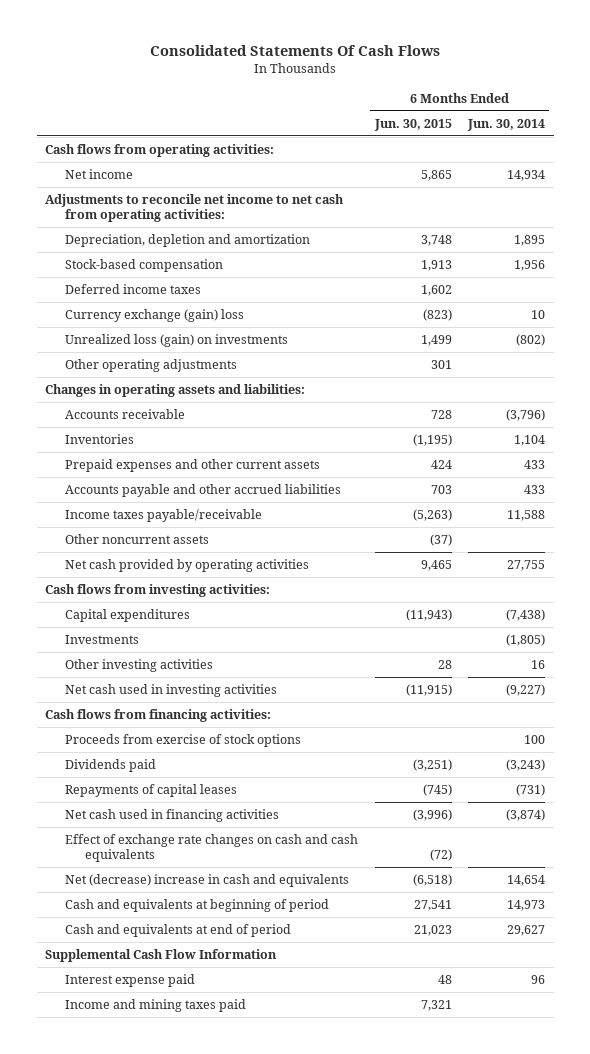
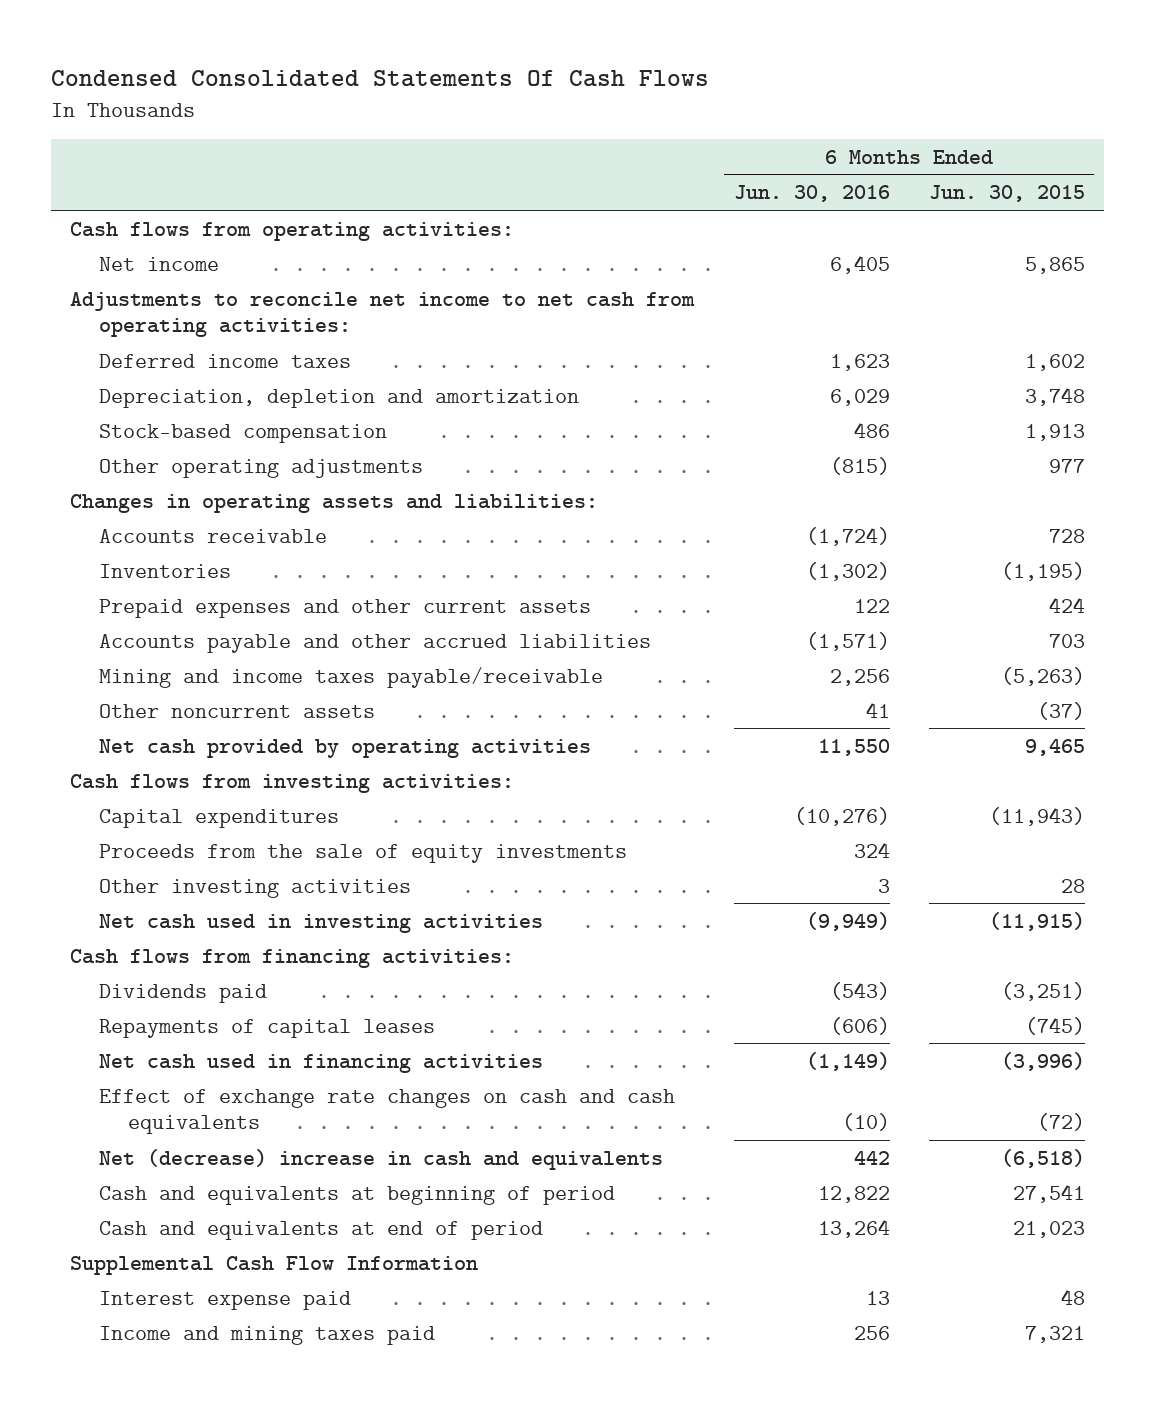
[150,45,441,57] Consolidated Statements Of Cash Flows -> [50,70,709,88] Condensed Consolidated Statements Of Cash Flows
[467,118,546,131] Jun. 30, 2014 -> none
none -> [733,185,890,203] Jun. 30, 2016
[64,283,201,294] Deferred income taxes -> [99,353,352,368] Deferred income taxes
[64,308,244,322] Currency exchange (gain) loss -> none
[64,333,288,347] Unrealized loss (gain) on investments -> none
[430,359,452,369] 301 -> [1048,458,1085,473] 977
[64,508,262,522] Income taxes payable/receivable -> [99,666,604,688] Mining and income taxes payable/receivable
[64,634,139,644] Investments -> none
none -> [99,843,628,863] Proceeds from the sale of equity investments
[64,733,301,747] Proceeds from exercise of stock options -> none

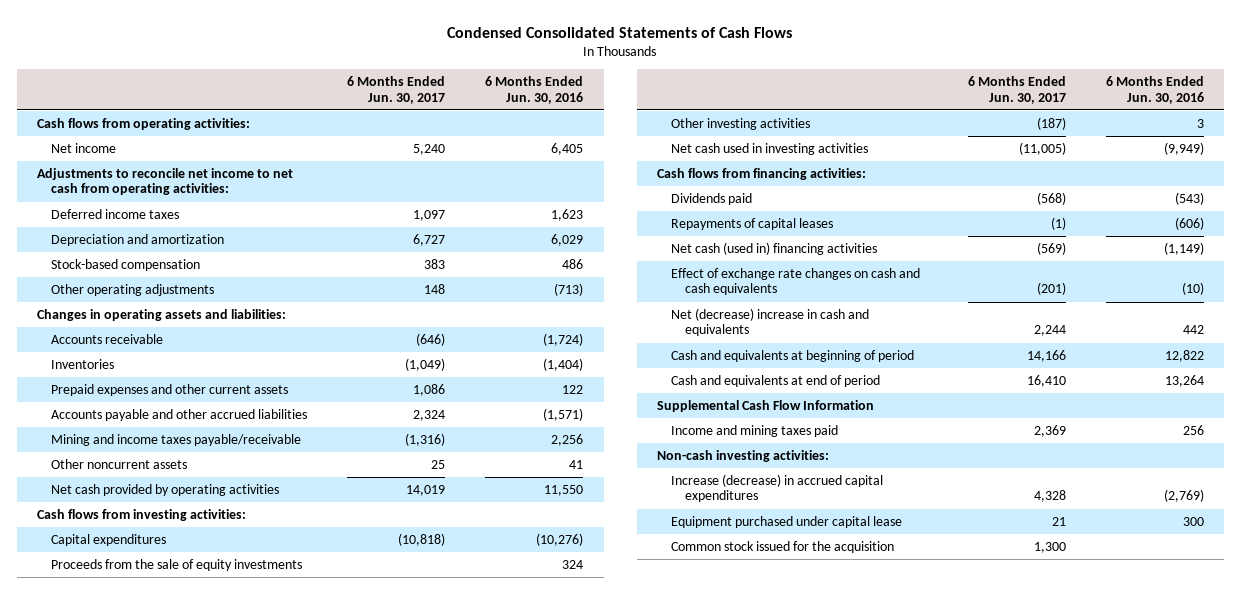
[50,70,709,88] Condensed Consolidated Statements Of Cash Flows -> [447,26,793,38] Condensed Consolidated Statements of Cash Flows
[928,185,1085,203] Jun. 30, 2015 -> none
none -> [347,76,446,104] 6 Months Ended Jun. 30, 2017
[99,388,580,408] Depreciation, depletion and amortization -> [50,233,224,246] Depreciation and amortization
[829,456,890,475] (815) -> [554,282,584,296] (713)
[805,561,890,581] (1,302) -> [543,357,584,371] (1,404)
[99,1053,544,1073] Net cash used in financing activities -> [671,241,878,255] Net cash (used in) financing activities
[99,1290,352,1310] Interest expense paid -> none
none -> [657,449,830,462] Non-cash investing activities:
none -> [671,473,884,503] Increase (decrease) in accrued capital expenditures
none -> [671,515,903,528] Equipment purchased under capital lease
none -> [671,540,895,553] Common stock issued for the acquisition

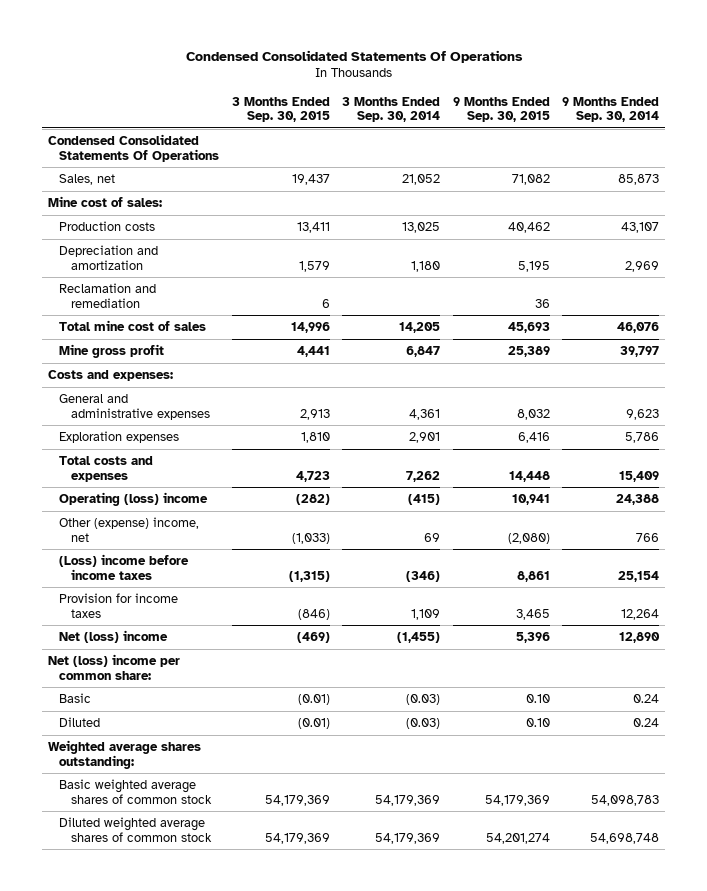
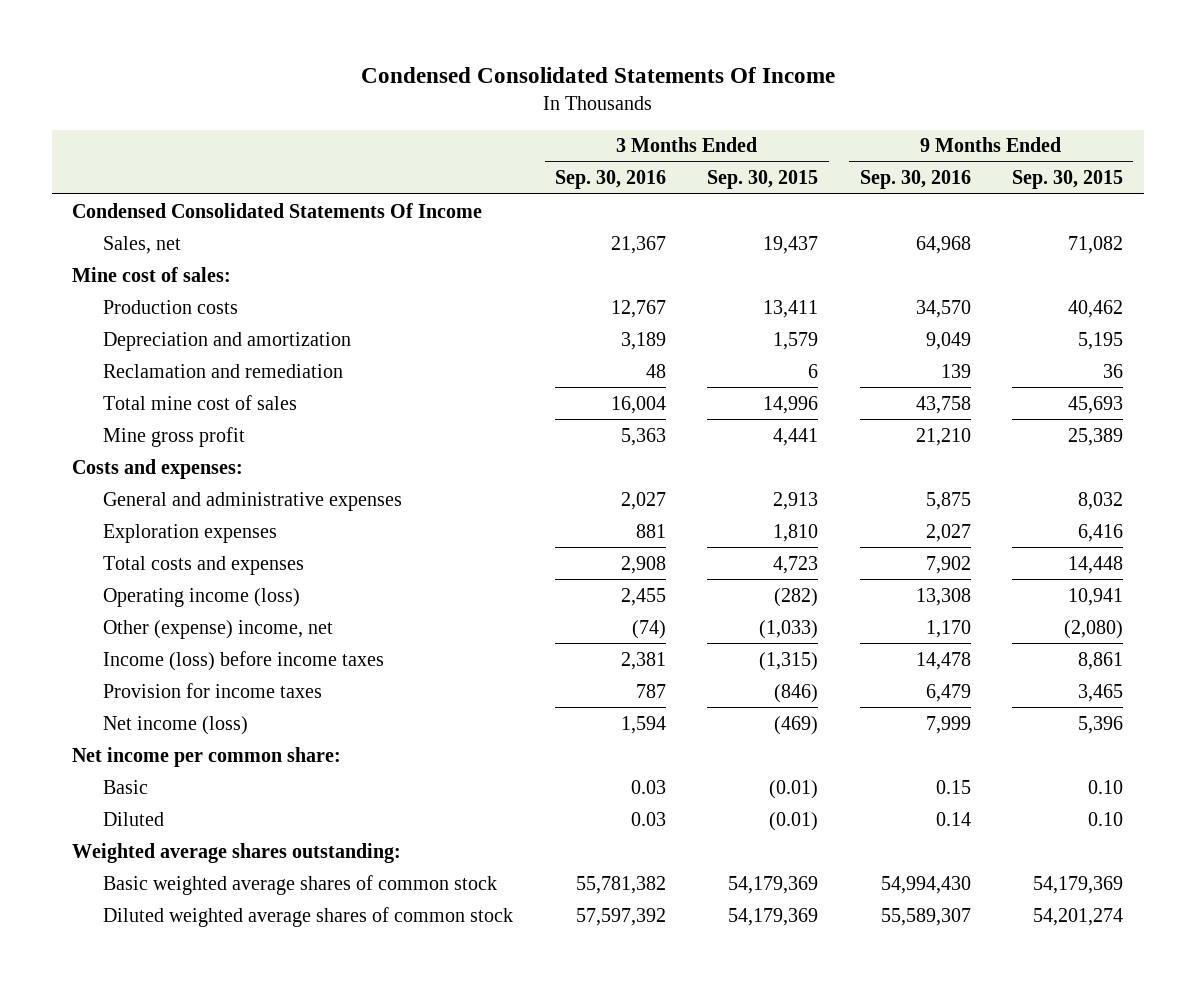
[185,49,523,63] Condensed Consolidated Statements Of Operations -> [360,66,835,83] Condensed Consolidated Statements Of Income
[342,96,441,123] 3 Months Ended Sep. 30, 2014 -> none
[562,96,660,123] 9 Months Ended Sep. 30, 2014 -> none
none -> [554,170,666,190] Sep. 30, 2016
none -> [859,170,971,190] Sep. 30, 2016
[48,134,220,162] Condensed Consolidated Statements Of Operations -> [72,202,483,218] Condensed Consolidated Statements Of Income
[59,492,209,507] Operating (loss) income -> [103,587,301,607] Operating income (loss)
[59,554,190,580] (Loss) income before income taxes -> [103,650,385,671] Income (loss) before income taxes
[59,630,169,644] Net (loss) income -> [103,715,249,735] Net income (loss)
[48,654,181,680] Net (loss) income per common share: -> [72,746,342,767] Net income per common share:

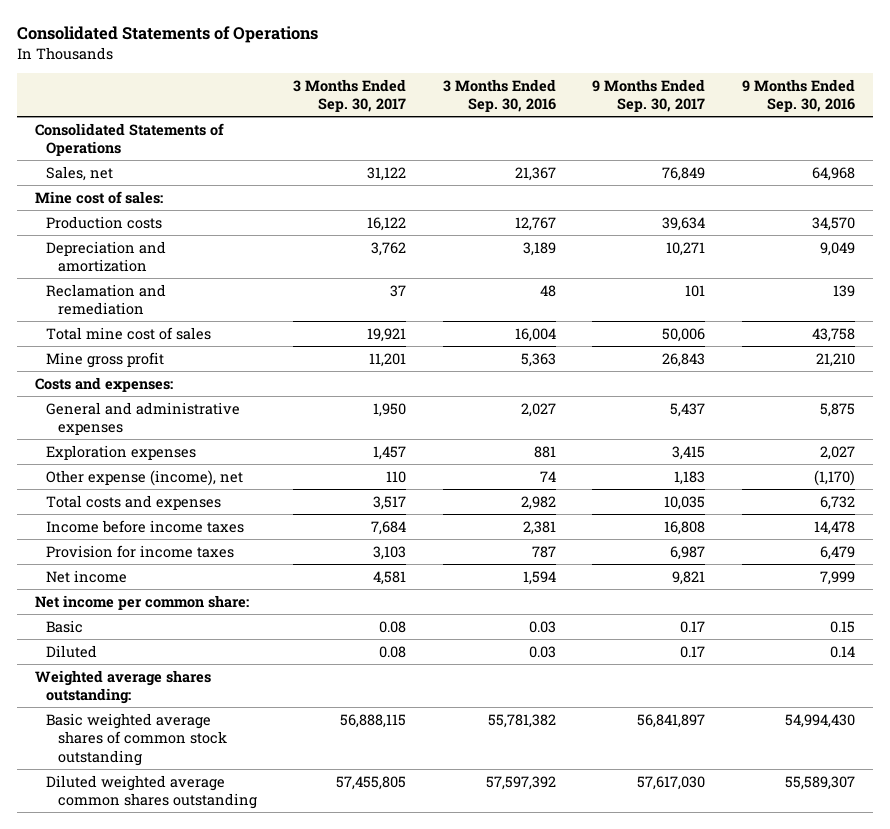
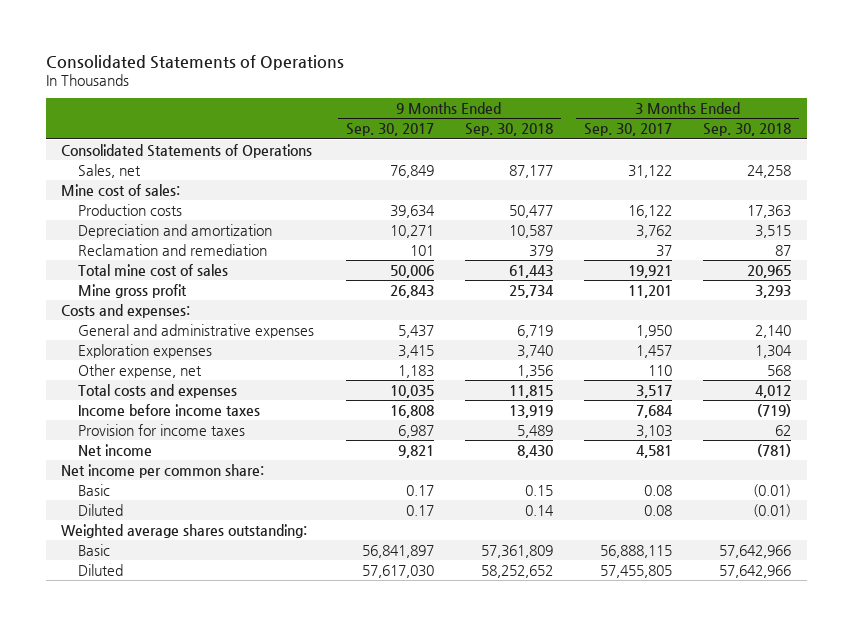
[442,78,556,113] 3 Months Ended Sep. 30, 2016 -> none
[741,78,855,113] 9 Months Ended Sep. 30, 2016 -> none
none -> [464,123,553,137] Sep. 30, 2018
none -> [703,123,792,137] Sep. 30, 2018
[46,469,244,486] Other expense (income), net -> [78,363,203,378] Other expense, net
[46,712,227,766] Basic weighted average shares of common stock outstanding -> [78,543,111,556] Basic
[46,774,257,810] Diluted weighted average common shares outstanding -> [78,563,124,576] Diluted

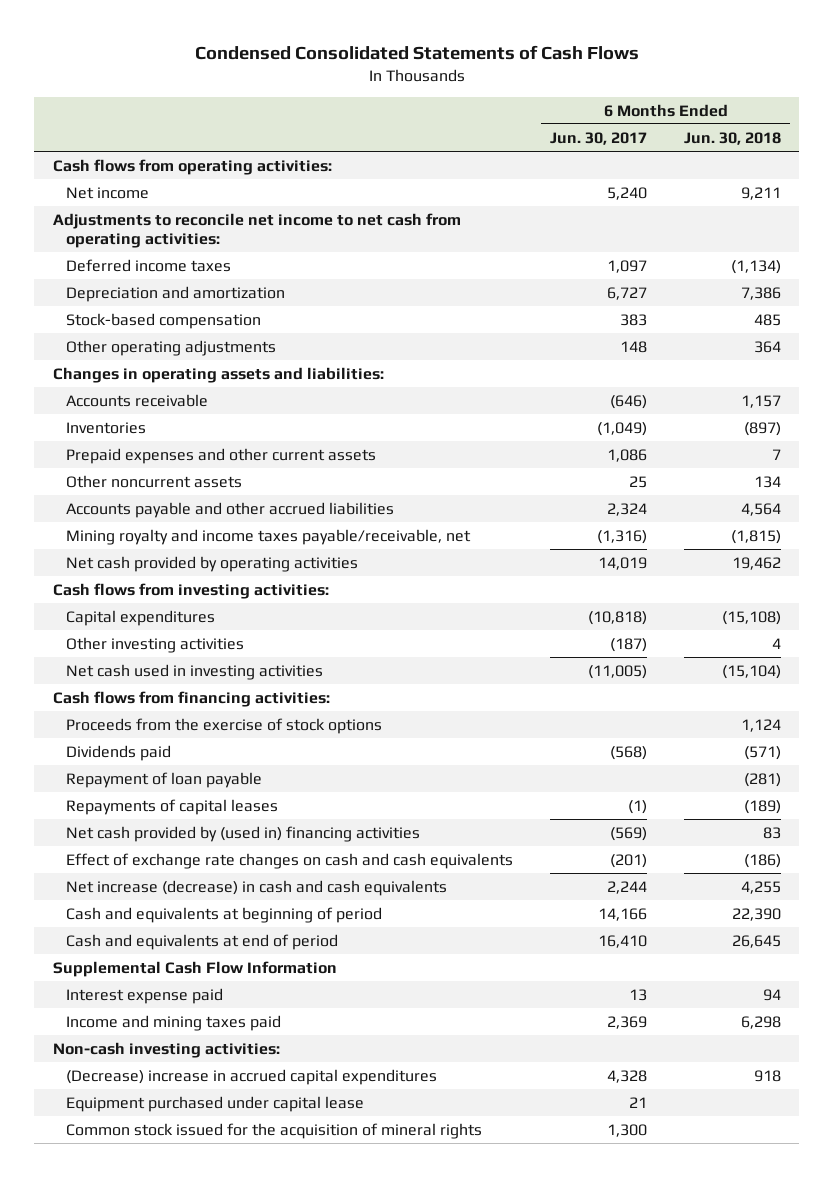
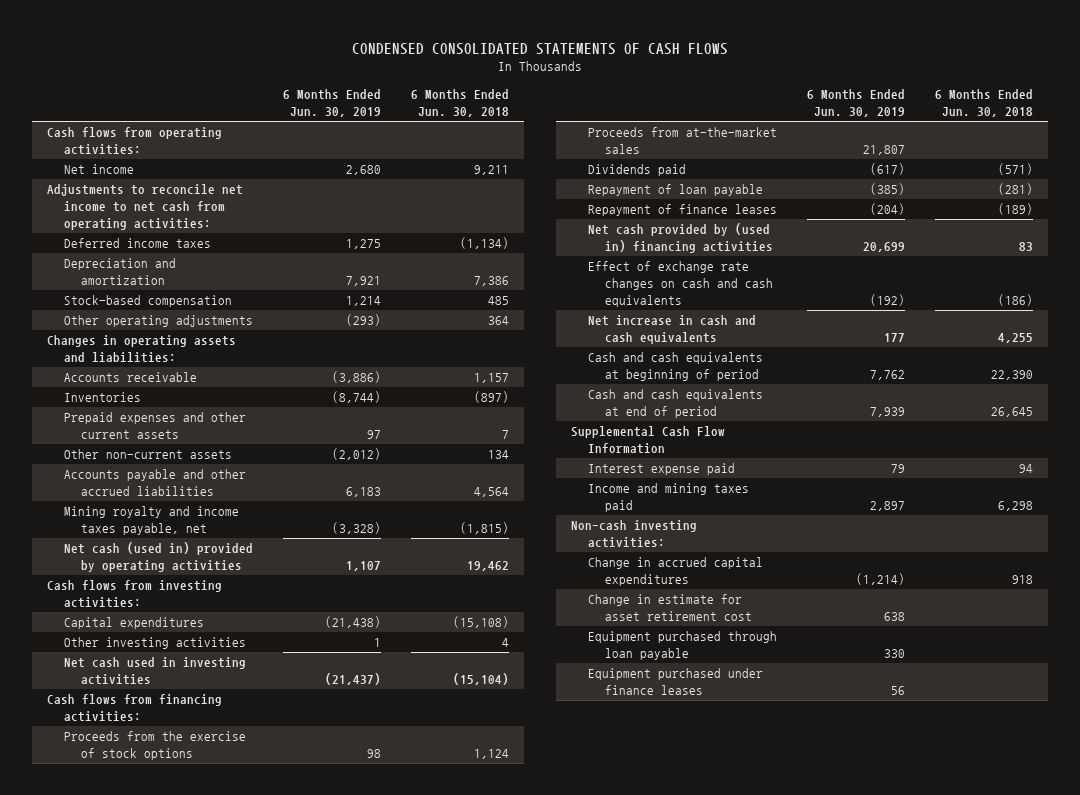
[194,45,639,61] Condensed Consolidated Statements of Cash Flows -> [351,42,728,55] CONDENSED CONSOLIDATED STATEMENTS OF CASH FLOWS
[550,131,648,145] Jun. 30, 2017 -> none
none -> [282,89,381,118] 6 Months Ended Jun. 30, 2019
[66,474,243,488] Other noncurrent assets -> [63,449,232,460] Other non-current assets
[66,528,472,545] Mining royalty and income taxes payable/receivable, net -> [63,506,239,536] Mining royalty and income taxes payable, net
[66,555,359,572] Net cash provided by operating activities -> [63,542,253,573] Net cash (used in) provided by operating activities
none -> [588,127,778,155] Proceeds from at-the-market sales
[66,798,279,815] Repayments of capital leases -> [588,204,778,217] Repayment of finance leases
[66,879,448,896] Net increase (decrease) in cash and cash equivalents -> [588,315,757,345] Net increase in cash and cash equivalents
[66,906,383,923] Cash and equivalents at beginning of period -> [588,352,764,382] Cash and cash equivalents at beginning of period
[66,933,339,950] Cash and equivalents at end of period -> [588,389,764,419] Cash and cash equivalents at end of period
[66,1095,365,1112] Equipment purchased under capital lease -> none
[66,1122,483,1139] Common stock issued for the acquisition of mineral rights -> none
[66,1068,438,1085] (Decrease) increase in accrued capital expenditures -> [588,557,764,587] Change in accrued capital expenditures
none -> [588,594,752,622] Change in estimate for asset retirement cost
none -> [588,631,778,661] Equipment purchased through loan payable
none -> [588,668,764,696] Equipment purchased under finance leases

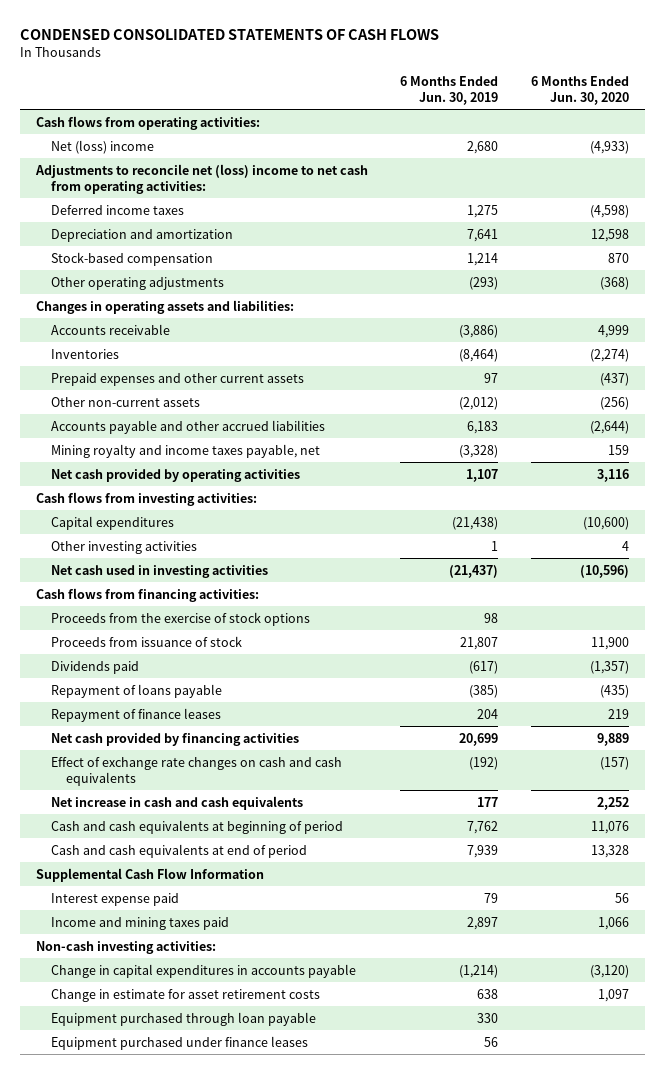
[410,89,509,118] 6 Months Ended Jun. 30, 2018 -> none
none -> [530,75,629,105] 6 Months Ended Jun. 30, 2020
[63,164,134,175] Net income -> [51,139,155,154] Net (loss) income
[47,184,244,231] Adjustments to reconcile net income to net cash from operating activities: -> [35,163,369,194] Adjustments to reconcile net (loss) income to net cash from operating activities:
[345,276,381,287] 7,921 -> [467,228,499,242] 7,641
[331,391,381,404] (8,744) -> [459,348,499,362] (8,464)
[63,542,253,573] Net cash (used in) provided by operating activities -> [51,468,301,482] Net cash provided by operating activities
[588,127,778,155] Proceeds from at-the-market sales -> [51,635,243,647] Proceeds from issuance of stock
[588,184,764,197] Repayment of loan payable -> [51,683,223,698] Repayment of loans payable
[869,203,905,216] (204) -> [477,708,499,719] 204
[588,223,773,254] Net cash provided by (used in) financing activities -> [51,732,300,746] Net cash provided by financing activities
[588,557,764,587] Change in accrued capital expenditures -> [51,963,357,978] Change in capital expenditures in accounts payable
[588,594,752,622] Change in estimate for asset retirement cost -> [51,988,321,1002] Change in estimate for asset retirement costs

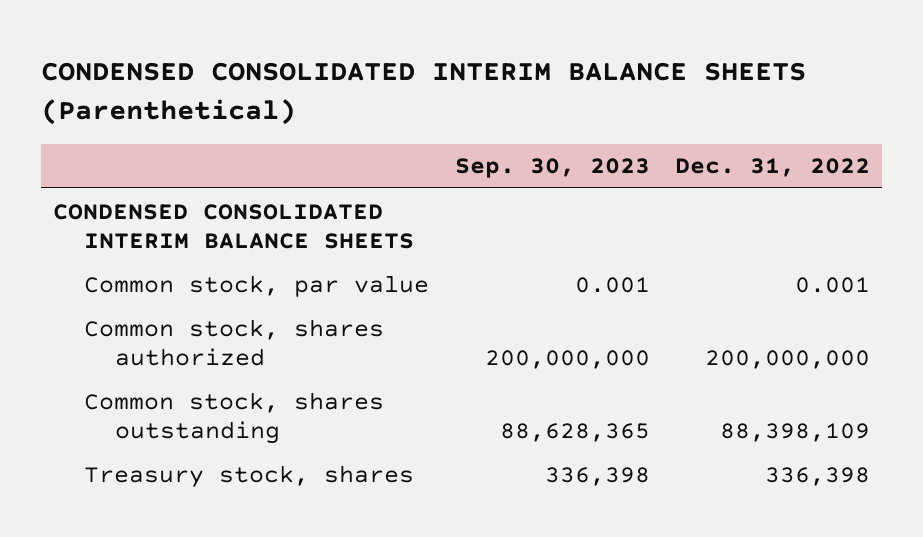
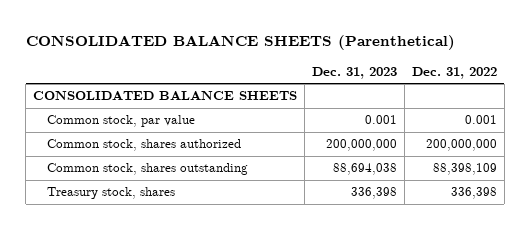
[40,61,806,125] CONDENSED CONSOLIDATED INTERIM BALANCE SHEETS (Parenthetical) -> [25,35,455,51] CONSOLIDATED BALANCE SHEETS (Parenthetical)
[454,158,650,179] Sep. 30, 2023 -> none
none -> [311,66,397,79] Dec. 31, 2023
[53,203,415,249] CONDENSED CONSOLIDATED INTERIM BALANCE SHEETS -> [33,91,298,101] CONSOLIDATED BALANCE SHEETS

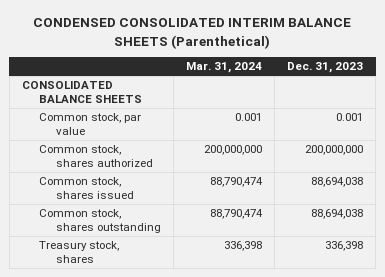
[25,35,455,51] CONSOLIDATED BALANCE SHEETS (Parenthetical) -> [33,18,352,49] CONDENSED CONSOLIDATED INTERIM BALANCE SHEETS (Parenthetical)
[411,66,497,79] Dec. 31, 2022 -> none
none -> [186,62,263,74] Mar. 31, 2024
none -> [38,177,135,200] Common stock, shares issued

